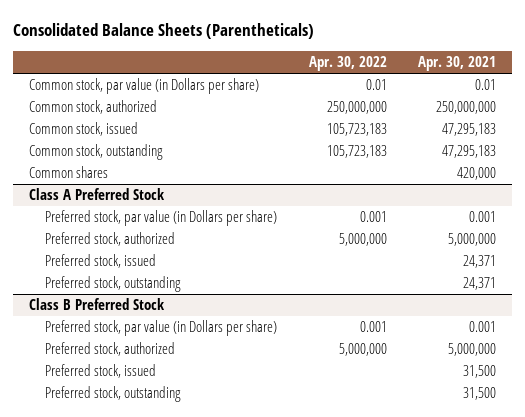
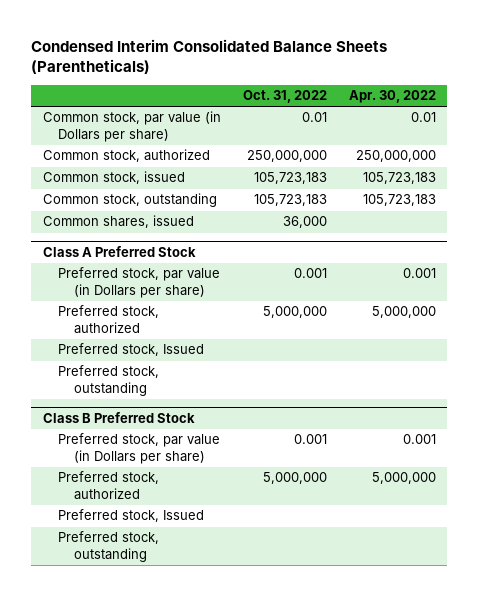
[13,23,315,40] Consolidated Balance Sheets (Parentheticals) -> [31,38,388,74] Condensed Interim Consolidated Balance Sheets (Parentheticals)
[417,56,496,72] Apr. 30, 2021 -> none
none -> [242,90,327,104] Oct. 31, 2022
[29,166,109,179] Common shares -> [42,215,194,229] Common shares, issued
[45,254,157,269] Preferred stock, issued -> [58,343,205,357] Preferred stock, Issued
[45,364,157,379] Preferred stock, issued -> [58,509,205,523] Preferred stock, Issued

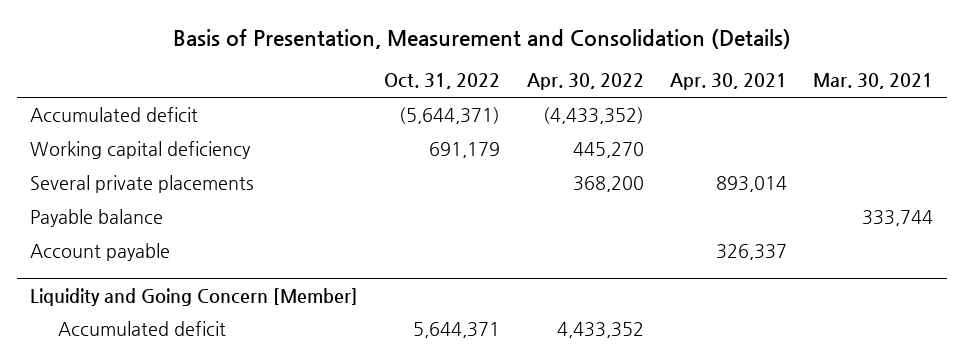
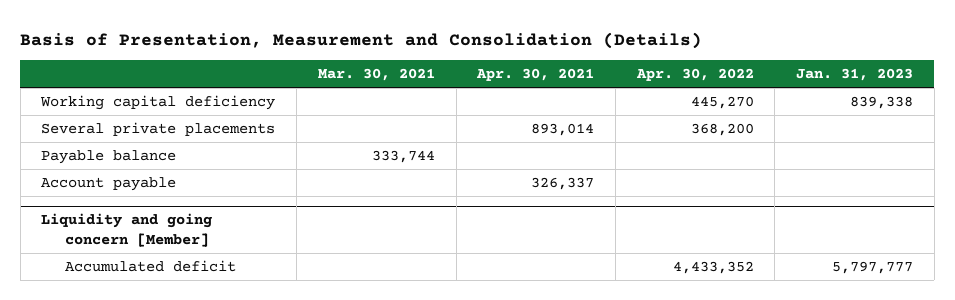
[384,73,501,90] Oct. 31, 2022 -> none
none -> [796,68,914,82] Jan. 31, 2023
[30,107,199,123] Accumulated deficit -> none
[30,287,359,306] Liquidity and Going Concern [Member] -> [41,213,213,248] Liquidity and going concern [Member]

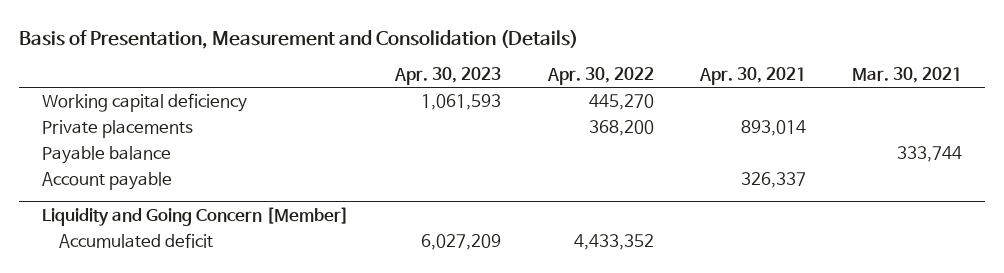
[796,68,914,82] Jan. 31, 2023 -> none
none -> [394,67,502,86] Apr. 30, 2023
[41,121,276,136] Several private placements -> [42,120,194,139] Private placements
[41,213,213,248] Liquidity and going concern [Member] -> [42,206,350,226] Liquidity and Going Concern [Member]

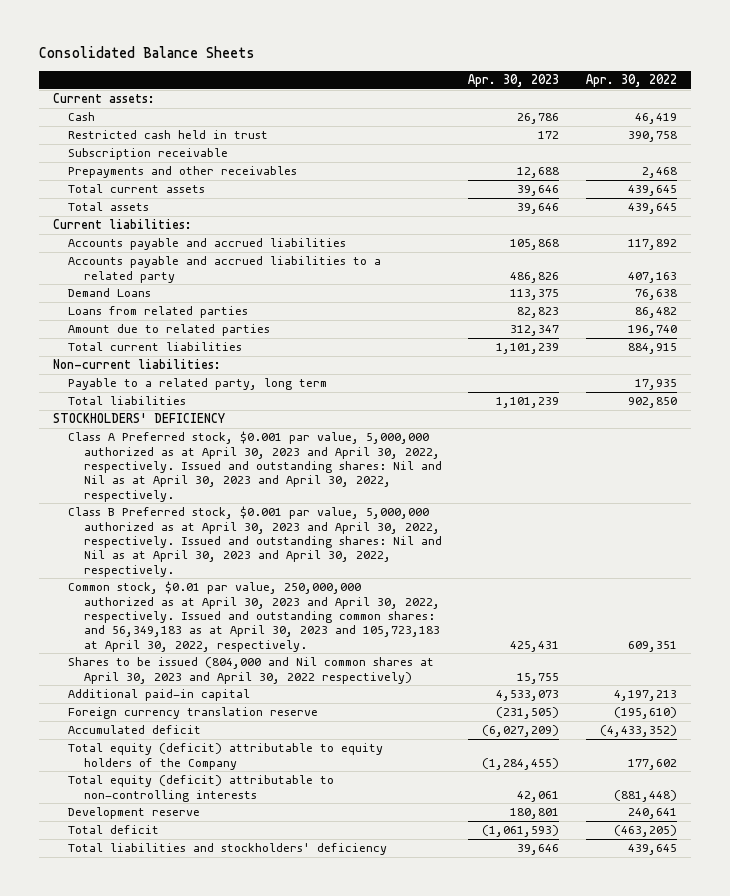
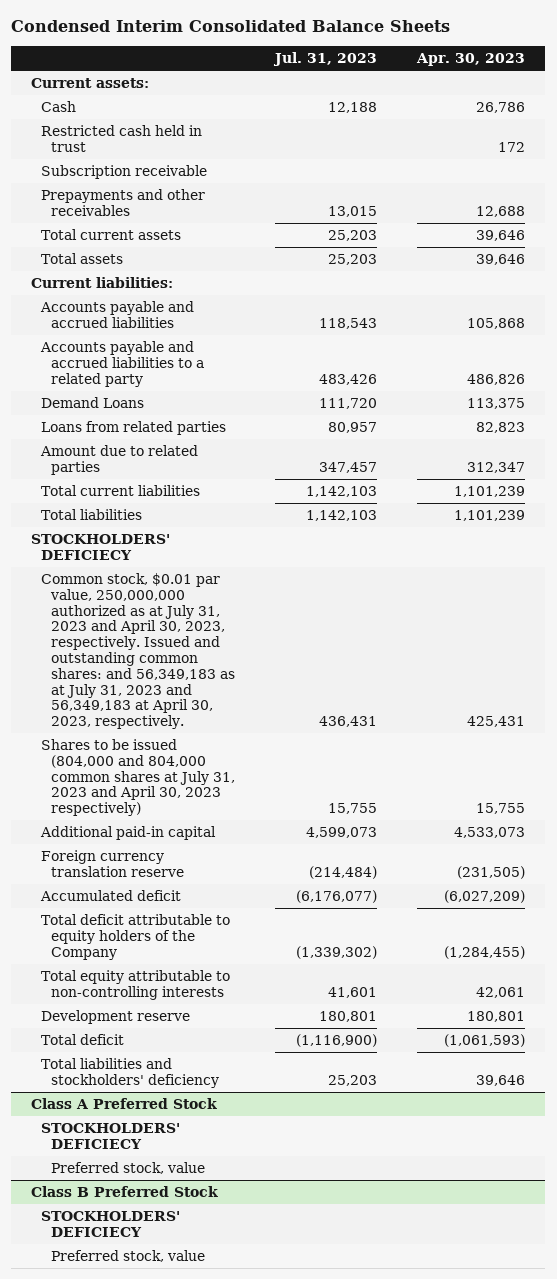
[39,46,256,59] Consolidated Balance Sheets -> [11,20,451,33] Condensed Interim Consolidated Balance Sheets
[586,74,678,88] Apr. 30, 2022 -> none
none -> [272,52,377,67] Jul. 31, 2023
[52,359,221,370] Non-current liabilities: -> none
[68,378,328,391] Payable to a related party, long term -> none
[68,431,442,502] Class A Preferred stock, $0.001 par value, 5,000,000 authorized as at April 30, 2023 and April 30, 2022, respectively. Issued and outstanding shares: Nil and Nil as at April 30, 2023 and April 30, 2022, respectively. -> none
[68,506,442,577] Class B Preferred stock, $0.001 par value, 5,000,000 authorized as at April 30, 2023 and April 30, 2022, respectively. Issued and outstanding shares: Nil and Nil as at April 30, 2023 and April 30, 2022, respectively. -> none
[52,413,225,424] STOCKHOLDERS' DEFICIENCY -> [31,534,171,560] STOCKHOLDERS' DEFICIECY
[68,581,440,652] Common stock, $0.01 par value, 250,000,000 authorized as at April 30, 2023 and April 30, 2022, respectively. Issued and outstanding common shares: and 56,349,183 as at April 30, 2023 and 105,723,183 at April 30, 2022, respectively. -> [40,573,235,730] Common stock, $0.01 par value, 250,000,000 authorized as at July 31, 2023 and April 30, 2023, respectively. Issued and outstanding common shares: and 56,349,183 as at July 31, 2023 and 56,349,183 at April 30, 2023, respectively.
[68,657,435,684] Shares to be issued (804,000 and Nil common shares at April 30, 2023 and April 30, 2022 respectively) -> [40,739,235,817] Shares to be issued (804,000 and 804,000 common shares at July 31, 2023 and April 30, 2023 respectively)
[68,743,384,770] Total equity (deficit) attributable to equity holders of the Company -> [40,914,230,960] Total deficit attributable to equity holders of the Company
[68,775,335,802] Total equity (deficit) attributable to non-controlling interests -> [40,970,230,1000] Total equity attributable to non-controlling interests
none -> [31,1098,218,1110] Class A Preferred Stock
none -> [40,1123,180,1149] STOCKHOLDERS' DEFICIECY
none -> [50,1162,205,1175] Preferred stock, value
none -> [31,1186,219,1198] Class B Preferred Stock
none -> [40,1211,180,1237] STOCKHOLDERS' DEFICIECY
none -> [50,1250,205,1263] Preferred stock, value

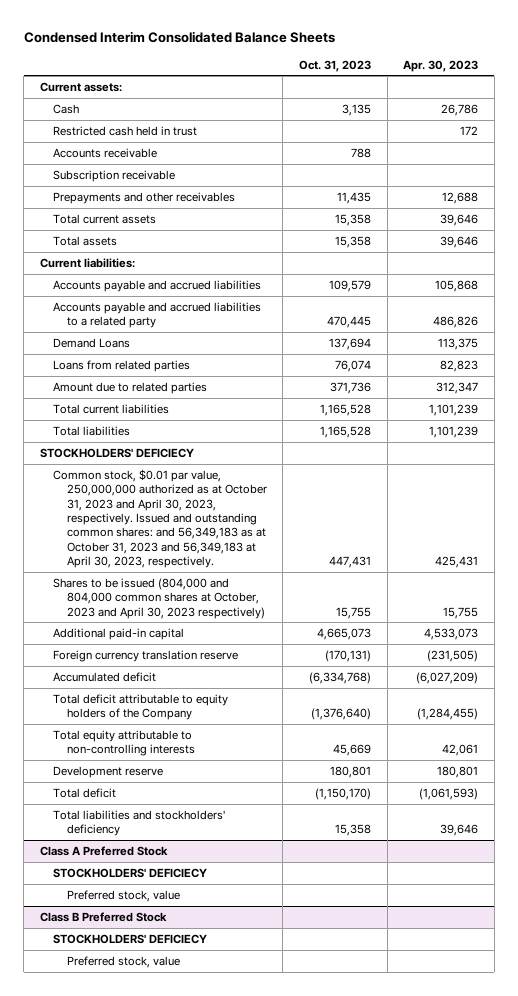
[272,52,377,67] Jul. 31, 2023 -> none
none -> [298,59,371,72] Oct. 31, 2023
none -> [53,147,158,158] Accounts receivable
[40,573,235,730] Common stock, $0.01 par value, 250,000,000 authorized as at July 31, 2023 and April 30, 2023, respectively. Issued and outstanding common shares: and 56,349,183 as at July 31, 2023 and 56,349,183 at April 30, 2023, respectively. -> [53,468,267,569] Common stock, $0.01 par value, 250,000,000 authorized as at October 31, 2023 and April 30, 2023, respectively. Issued and outstanding common shares: and 56,349,183 as at October 31, 2023 and 56,349,183 at April 30, 2023, respectively.
[40,739,235,817] Shares to be issued (804,000 and 804,000 common shares at July 31, 2023 and April 30, 2023 respectively) -> [53,577,265,619] Shares to be issued (804,000 and 804,000 common shares at October, 2023 and April 30, 2023 respectively)

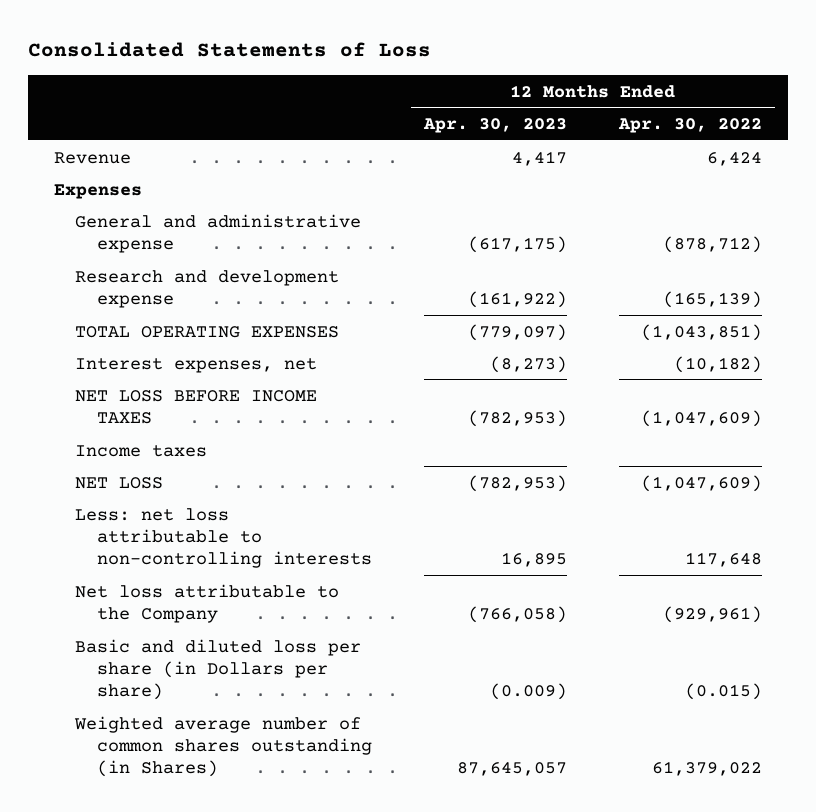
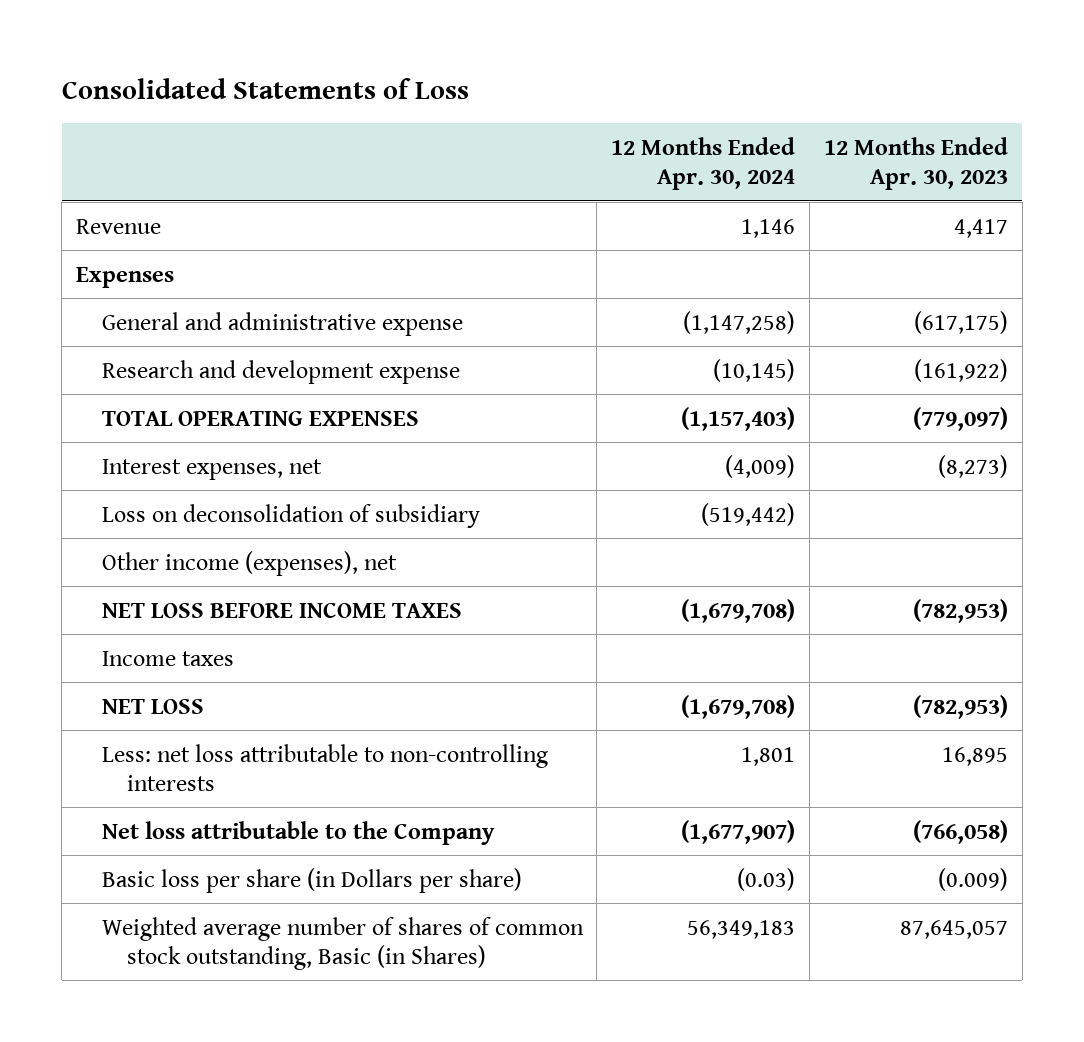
[618,117,763,133] Apr. 30, 2022 -> none
none -> [611,136,796,191] 12 Months Ended Apr. 30, 2024
none -> [101,503,480,528] Loss on deconsolidation of subsidiary
none -> [101,550,397,576] Other income (expenses), net
[75,638,362,700] Basic and diluted loss per share (in Dollars per share) -> [101,867,522,893] Basic loss per share (in Dollars per share)
[74,715,372,777] Weighted average number of common shares outstanding (in Shares) -> [101,916,584,970] Weighted average number of shares of common stock outstanding, Basic (in Shares)

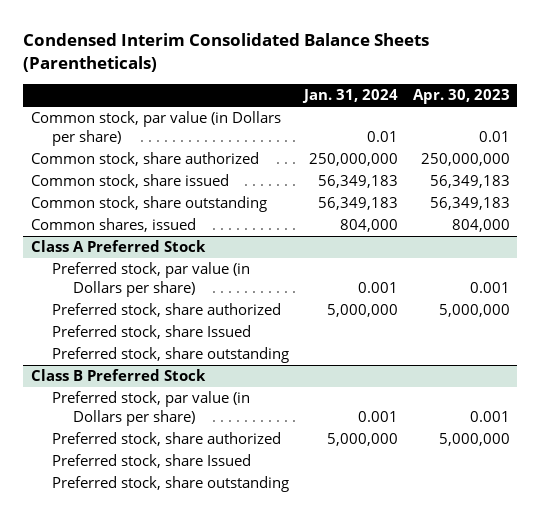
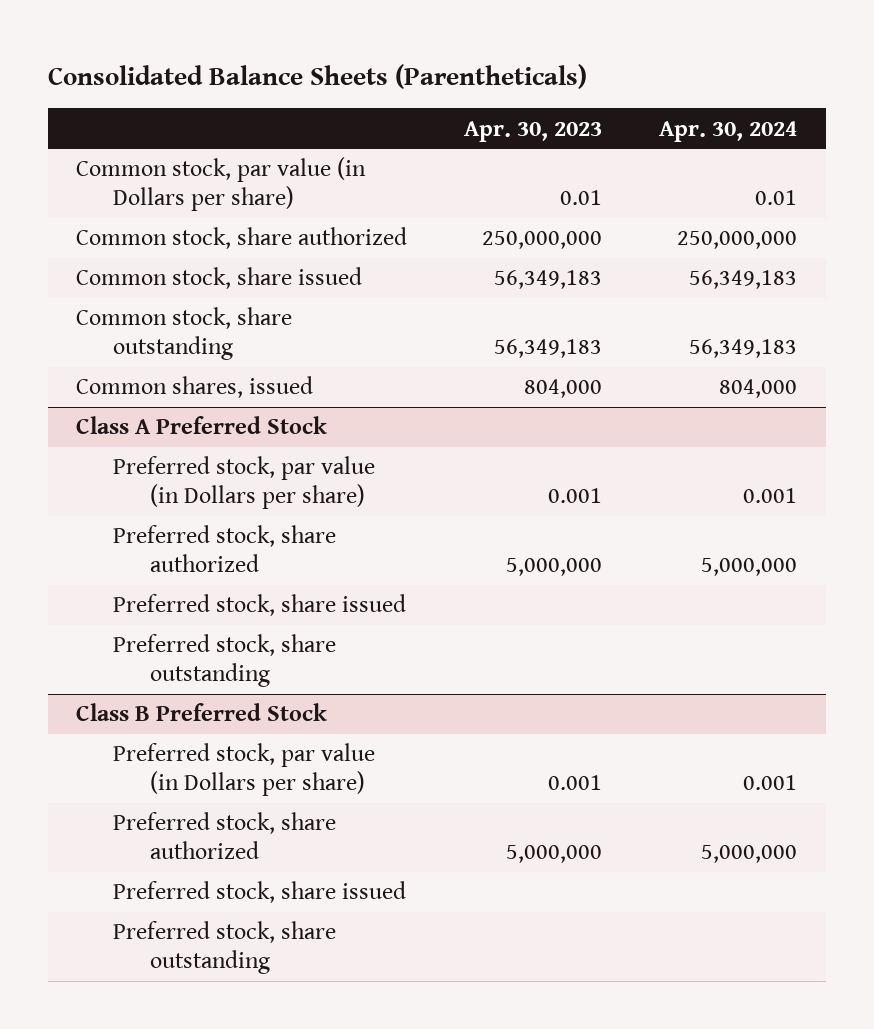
[23,33,430,73] Condensed Interim Consolidated Balance Sheets (Parentheticals) -> [47,63,587,89] Consolidated Balance Sheets (Parentheticals)
[301,89,398,104] Jan. 31, 2024 -> none
none -> [659,120,798,142] Apr. 30, 2024
[52,325,252,340] Preferred stock, share Issued -> [112,594,406,617] Preferred stock, share issued
[52,454,252,469] Preferred stock, share Issued -> [112,881,406,904] Preferred stock, share issued

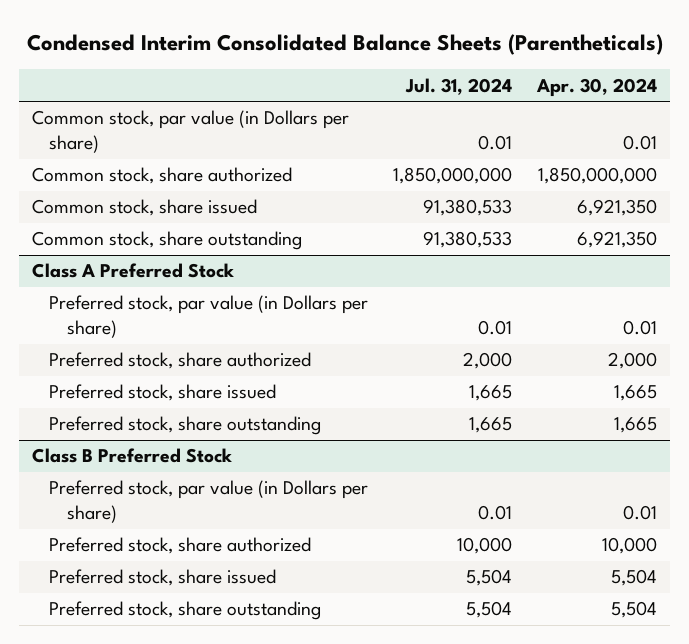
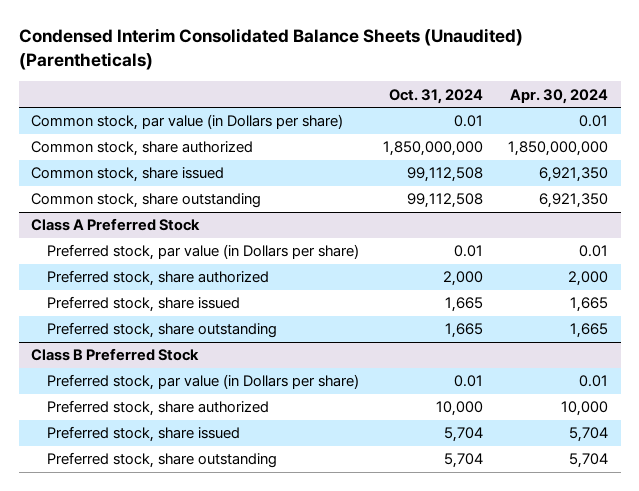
[26,33,663,55] Condensed Interim Consolidated Balance Sheets (Parentheticals) -> [18,28,523,71] Condensed Interim Consolidated Balance Sheets (Unaudited) (Parentheticals)
[405,77,513,95] Jul. 31, 2024 -> none
none -> [389,88,484,104] Oct. 31, 2024
[611,569,658,587] 5,504 -> [569,427,609,443] 5,704
[611,601,658,619] 5,504 -> [569,453,609,469] 5,704

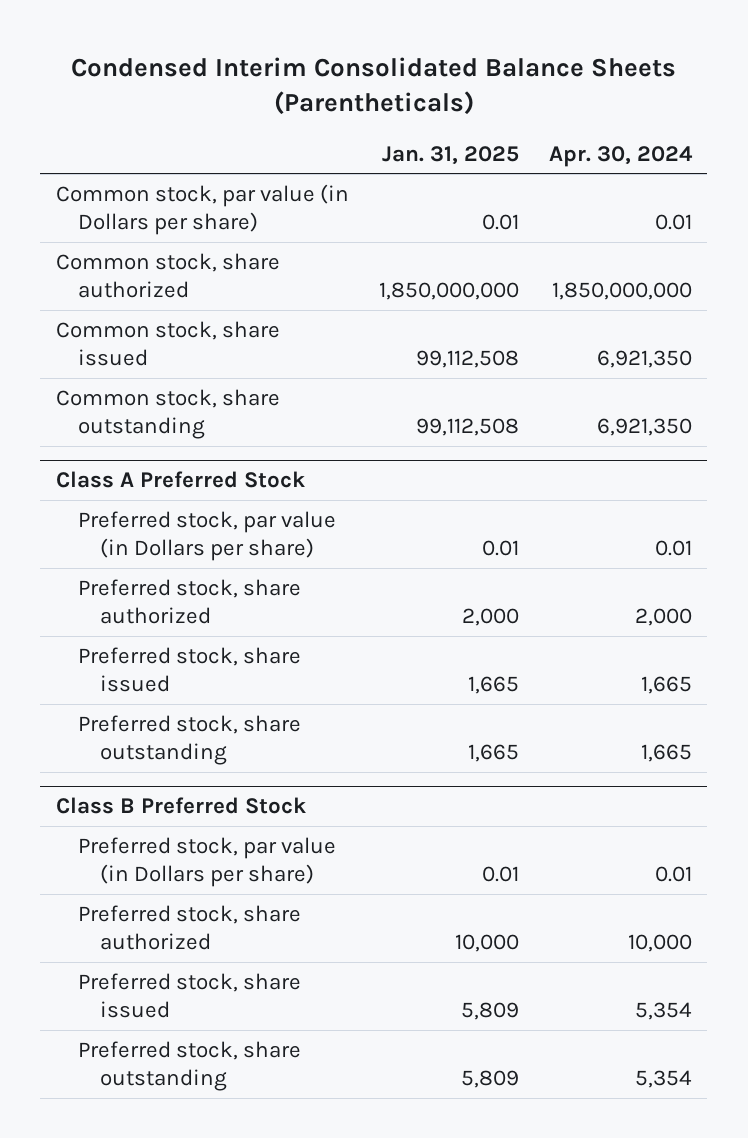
[18,28,523,71] Condensed Interim Consolidated Balance Sheets (Unaudited) (Parentheticals) -> [70,56,676,115] Condensed Interim Consolidated Balance Sheets (Parentheticals)
[389,88,484,104] Oct. 31, 2024 -> none
none -> [381,145,519,165] Jan. 31, 2025
[569,427,609,443] 5,704 -> [634,1002,692,1021] 5,354
[569,453,609,469] 5,704 -> [634,1070,692,1089] 5,354

